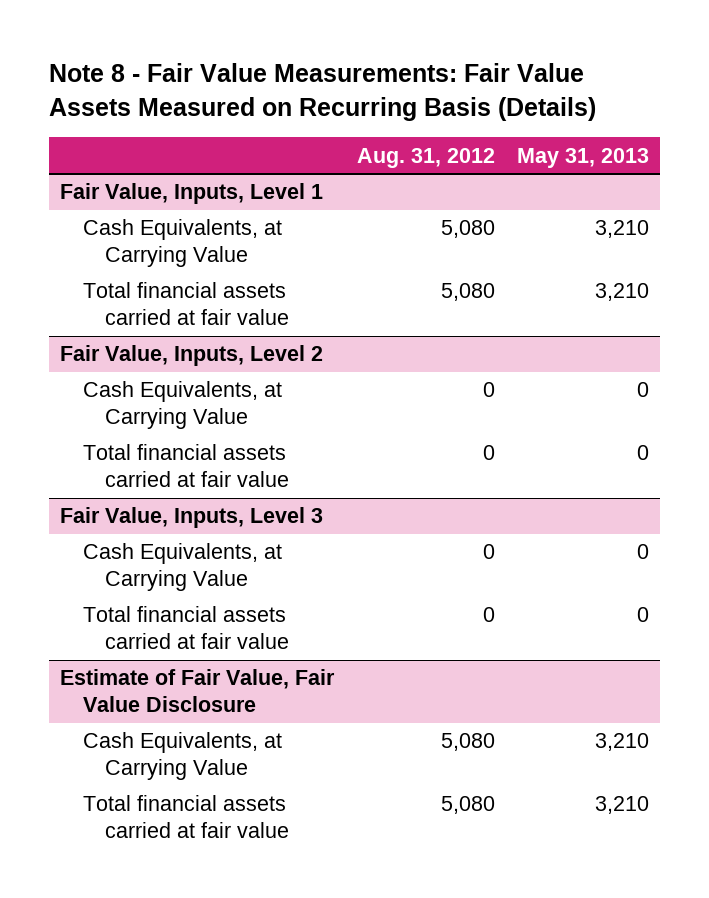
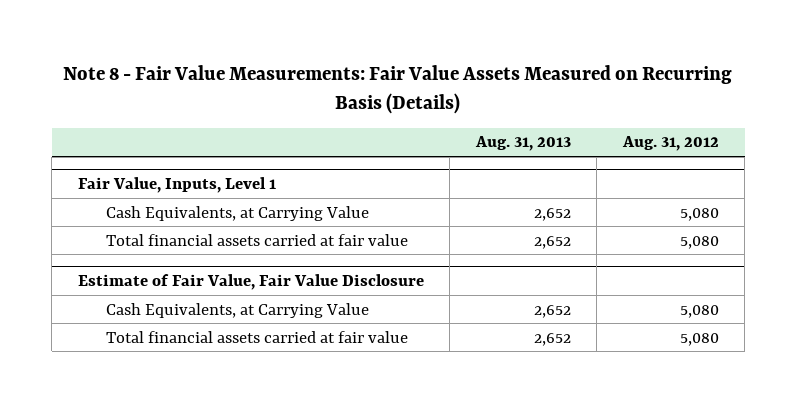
[516,147,649,168] May 31, 2013 -> none
none -> [474,136,571,152] Aug. 31, 2013
[60,345,324,367] Fair Value, Inputs, Level 2 -> none
[82,381,282,429] Cash Equivalents, at Carrying Value -> none
[82,444,290,487] Total financial assets carried at fair value -> none
[60,507,324,529] Fair Value, Inputs, Level 3 -> none
[82,543,282,591] Cash Equivalents, at Carrying Value -> none
[82,606,290,649] Total financial assets carried at fair value -> none

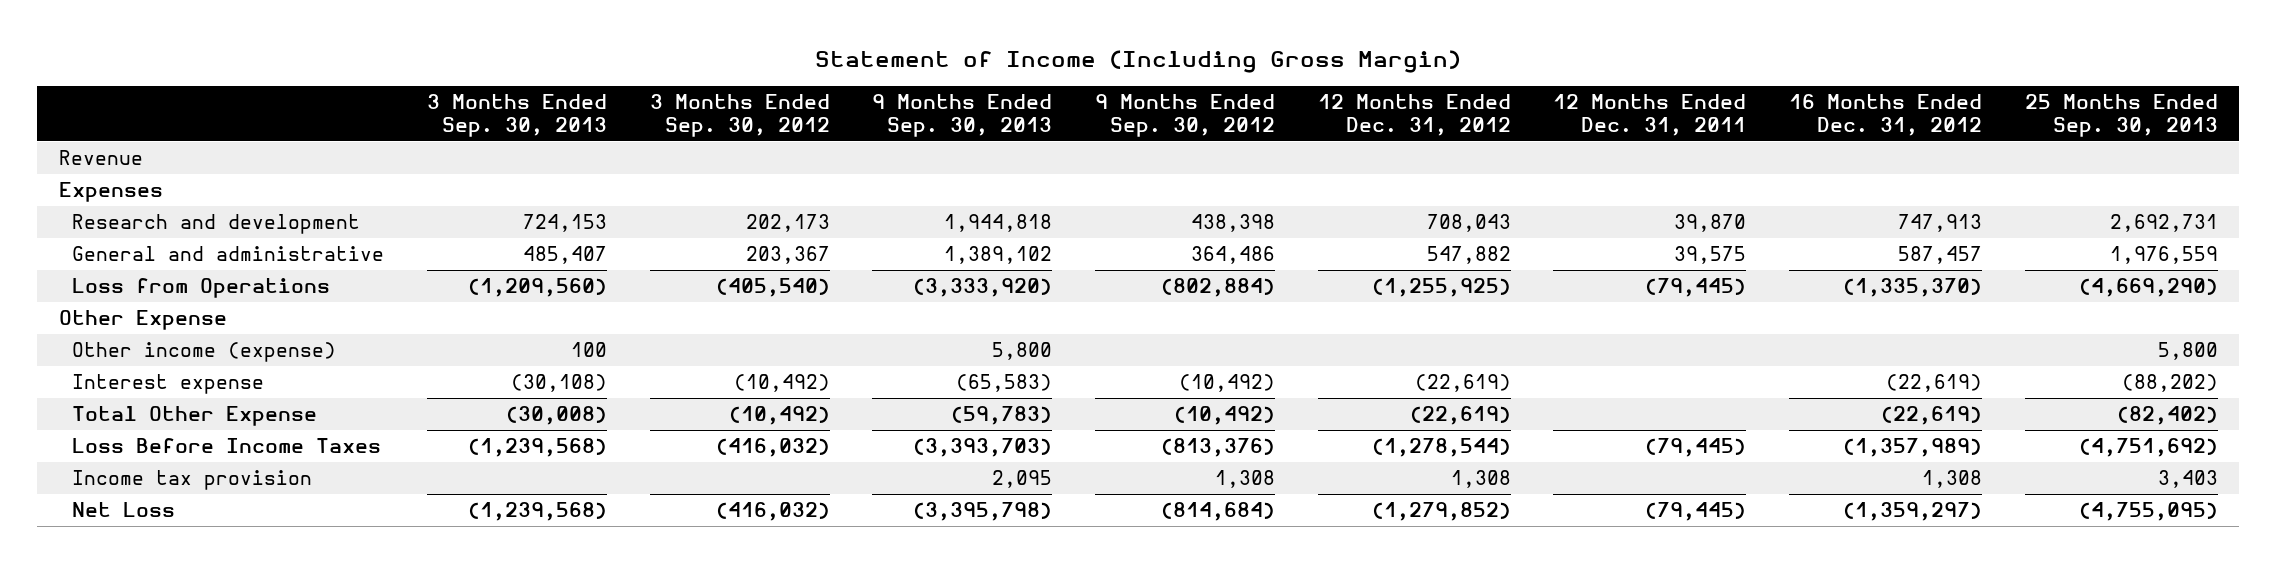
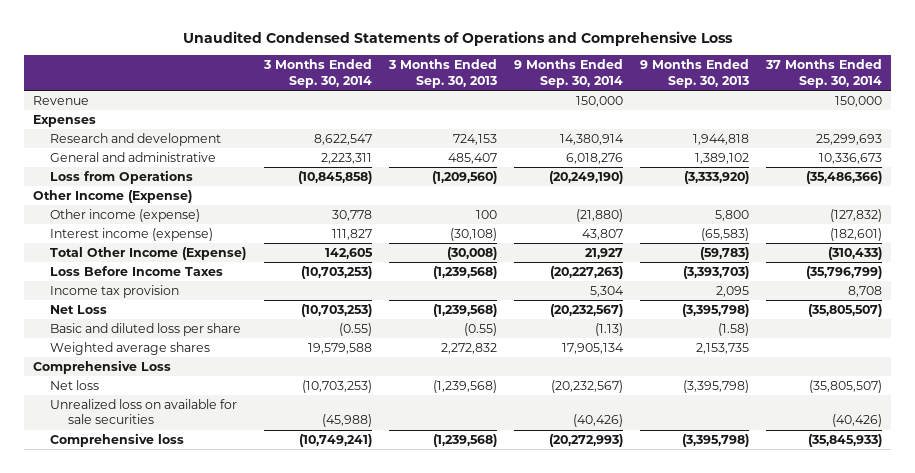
[815,49,1462,73] Statement of Income (Including Gross Margin) -> [182,31,733,47] Unaudited Condensed Statements of Operations and Comprehensive Loss
[649,93,830,137] 3 Months Ended Sep. 30, 2012 -> none
[1094,93,1275,137] 9 Months Ended Sep. 30, 2012 -> none
[1317,93,1511,136] 12 Months Ended Dec. 31, 2012 -> none
[1553,93,1747,136] 12 Months Ended Dec. 31, 2011 -> none
[1789,93,1983,136] 16 Months Ended Dec. 31, 2012 -> none
[2024,93,2218,137] 25 Months Ended Sep. 30, 2013 -> none
none -> [262,59,372,88] 3 Months Ended Sep. 30, 2014
none -> [513,59,623,88] 9 Months Ended Sep. 30, 2014
none -> [765,59,883,88] 37 Months Ended Sep. 30, 2014
[58,310,227,331] Other Expense -> [32,189,192,203] Other Income (Expense)
[72,374,265,395] Interest expense -> [50,227,214,241] Interest income (expense)
[72,406,318,427] Total Other Expense -> [50,246,247,260] Total Other Income (Expense)
none -> [50,322,242,336] Basic and diluted loss per share
none -> [50,341,211,355] Weighted average shares
none -> [32,359,171,374] Comprehensive Loss
none -> [50,379,100,390] Net loss
none -> [50,398,238,425] Unrealized loss on available for sale securities
none -> [50,432,185,447] Comprehensive loss

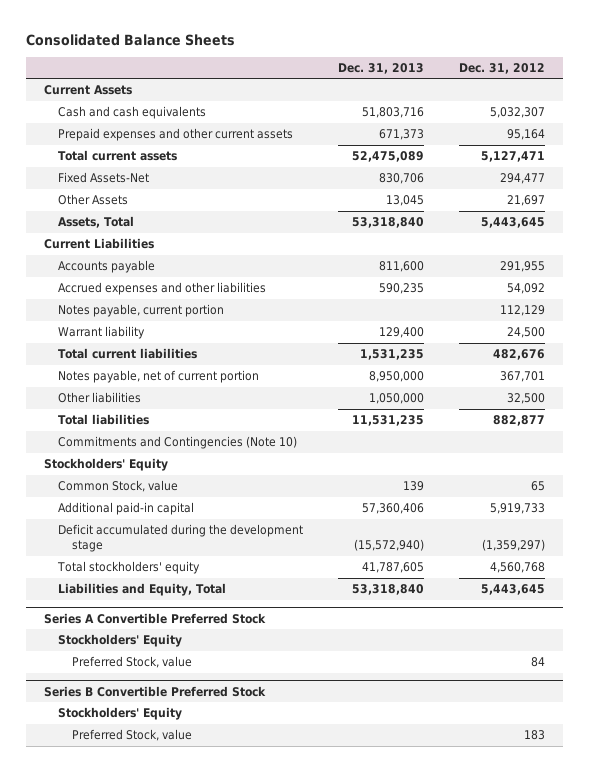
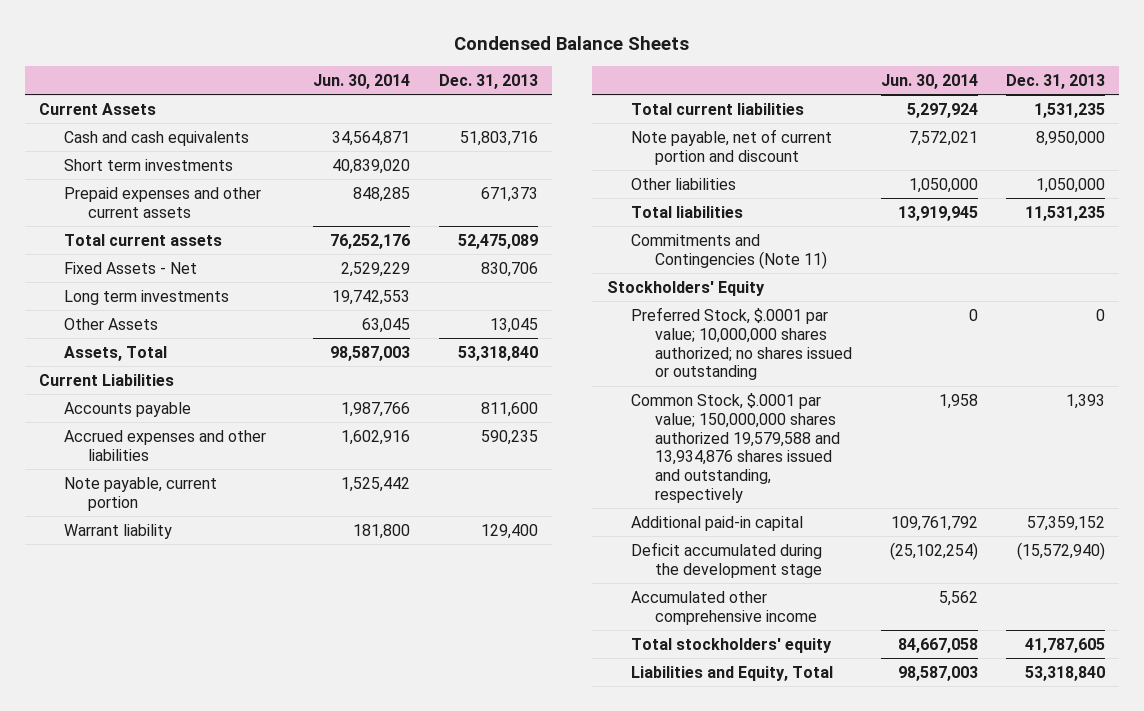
[26,33,236,46] Consolidated Balance Sheets -> [454,35,690,50] Condensed Balance Sheets
[459,62,546,74] Dec. 31, 2012 -> none
none -> [313,73,411,89] Jun. 30, 2014
none -> [63,158,233,171] Short term investments
[58,172,150,184] Fixed Assets-Net -> [63,261,197,274] Fixed Assets - Net
none -> [63,289,229,305] Long term investments
[58,304,225,318] Notes payable, current portion -> [63,476,217,511] Note payable, current portion
[58,370,260,384] Notes payable, net of current portion -> [630,128,832,165] Note payable, net of current portion and discount
[58,436,298,450] Commitments and Contingencies (Note 10) -> [630,233,828,269] Commitments and Contingencies (Note 11)
[58,480,179,493] Common Stock, value -> none
none -> [630,306,853,381] Preferred Stock, $.0001 par value; 10,000,000 shares authorized; no shares issued or outstanding
none -> [630,392,841,504] Common Stock, $.0001 par value; 150,000,000 shares authorized 19,579,588 and 13,934,876 shares issued and outstanding, respectively
[362,503,425,515] 57,360,406 -> [1027,515,1106,531] 57,359,152
none -> [630,590,818,625] Accumulated other comprehensive income
[43,612,266,624] Series A Convertible Preferred Stock -> none
[58,634,183,648] Stockholders' Equity -> none
[72,656,193,669] Preferred Stock, value -> none
[43,685,266,697] Series B Convertible Preferred Stock -> none
[58,707,183,721] Stockholders' Equity -> none
[72,729,193,742] Preferred Stock, value -> none

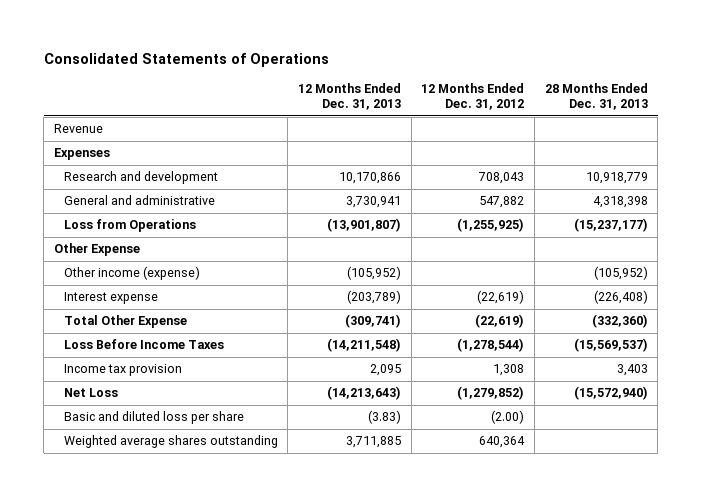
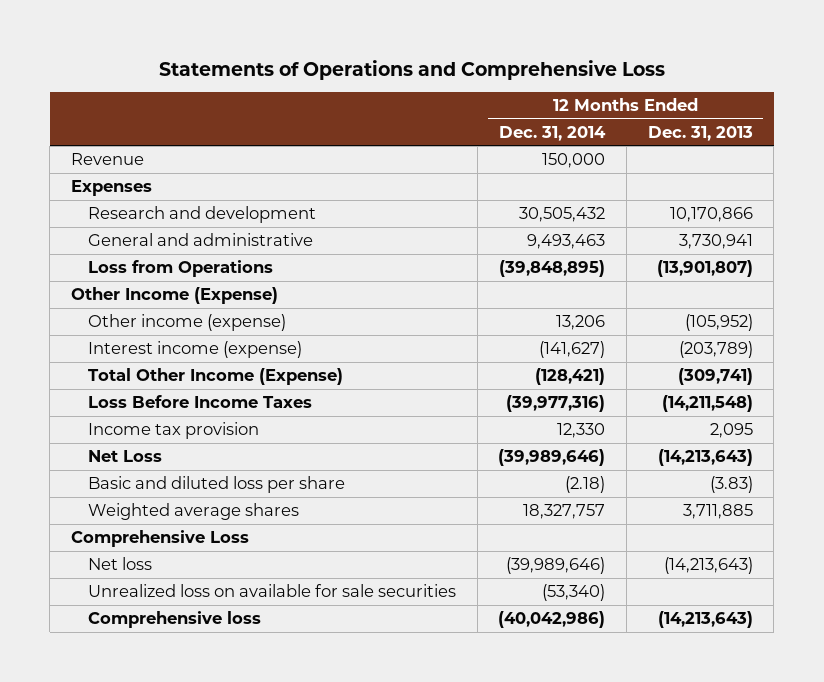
[43,52,329,67] Consolidated Statements of Operations -> [158,59,665,80] Statements of Operations and Comprehensive Loss
[421,82,525,111] 12 Months Ended Dec. 31, 2012 -> none
[544,82,648,111] 28 Months Ended Dec. 31, 2013 -> none
none -> [499,125,607,141] Dec. 31, 2014
[54,243,141,257] Other Expense -> [71,287,279,305] Other Income (Expense)
[63,292,158,305] Interest expense -> [88,341,303,359] Interest income (expense)
[63,315,187,329] Total Other Expense -> [88,368,344,386] Total Other Income (Expense)
[63,435,278,449] Weighted average shares outstanding -> [88,503,300,521] Weighted average shares
none -> [71,530,250,548] Comprehensive Loss
none -> [88,557,153,571] Net loss
none -> [88,584,457,598] Unrealized loss on available for sale securities
none -> [88,611,262,629] Comprehensive loss

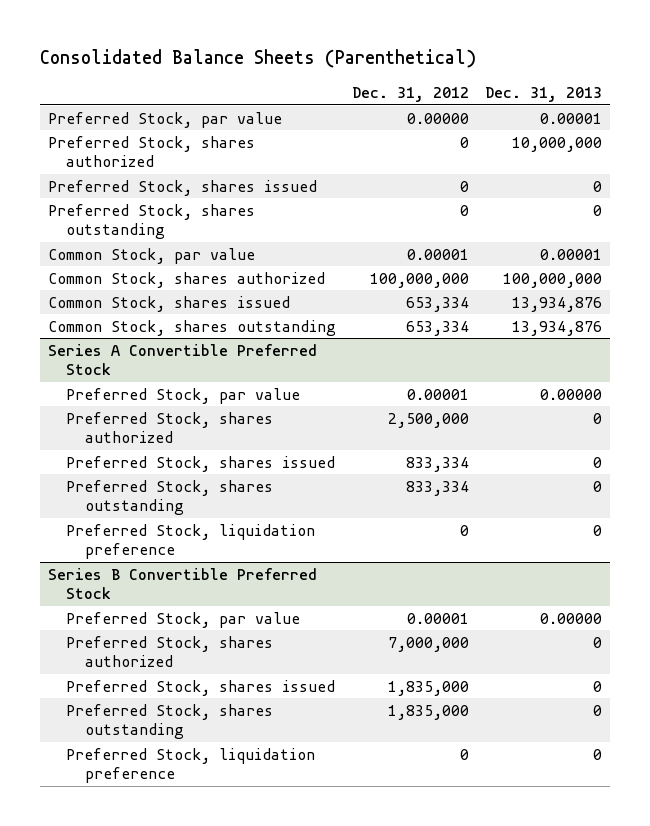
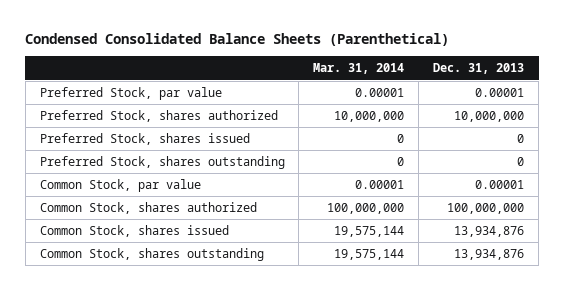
[39,49,476,69] Consolidated Balance Sheets (Parenthetical) -> [25,32,450,46] Condensed Consolidated Balance Sheets (Parenthetical)
[351,87,469,103] Dec. 31, 2012 -> none
none -> [313,63,405,75] Mar. 31, 2014
[47,343,317,376] Series A Convertible Preferred Stock -> none
[66,387,301,404] Preferred Stock, par value -> none
[66,411,274,444] Preferred Stock, shares authorized -> none
[66,455,336,472] Preferred Stock, shares issued -> none
[66,479,274,516] Preferred Stock, shares outstanding -> none
[66,523,316,560] Preferred Stock, liquidation preference -> none
[47,567,317,600] Series B Convertible Preferred Stock -> none
[66,611,301,628] Preferred Stock, par value -> none
[66,635,274,668] Preferred Stock, shares authorized -> none
[66,679,336,696] Preferred Stock, shares issued -> none
[66,703,274,740] Preferred Stock, shares outstanding -> none
[66,747,316,784] Preferred Stock, liquidation preference -> none

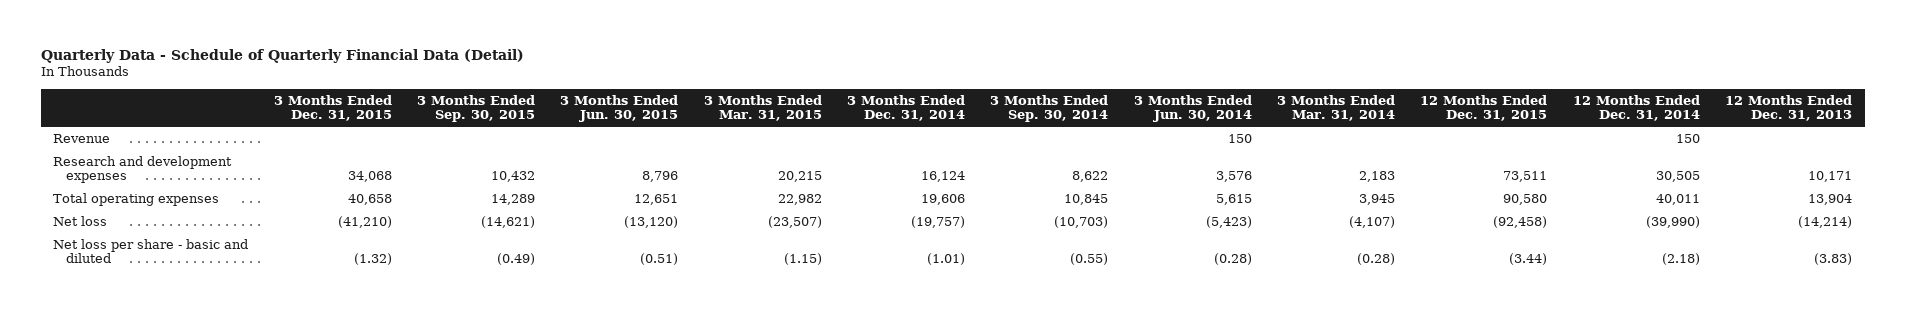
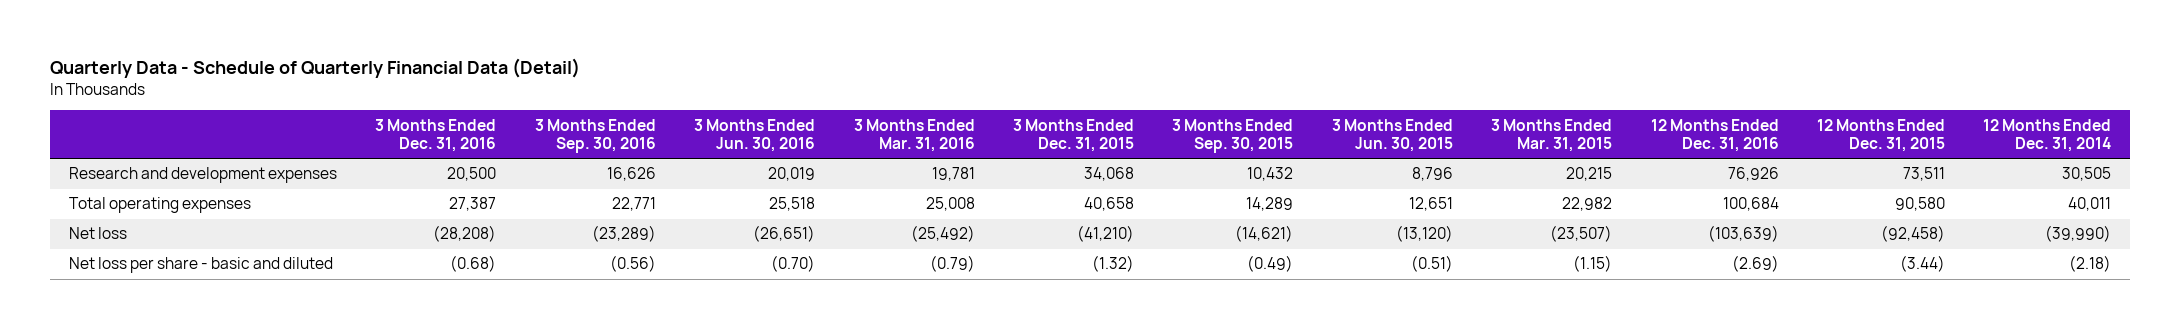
[846,94,965,121] 3 Months Ended Dec. 31, 2014 -> none
[990,94,1109,122] 3 Months Ended Sep. 30, 2014 -> none
[1133,94,1252,122] 3 Months Ended Jun. 30, 2014 -> none
[1276,94,1395,121] 3 Months Ended Mar. 31, 2014 -> none
[1724,94,1852,121] 12 Months Ended Dec. 31, 2013 -> none
none -> [375,118,497,153] 3 Months Ended Dec. 31, 2016
none -> [534,118,656,154] 3 Months Ended Sep. 30, 2016
none -> [694,118,816,153] 3 Months Ended Jun. 30, 2016
none -> [853,118,975,153] 3 Months Ended Mar. 31, 2016
none -> [1650,118,1779,153] 12 Months Ended Dec. 31, 2016
[53,134,111,144] Revenue -> none

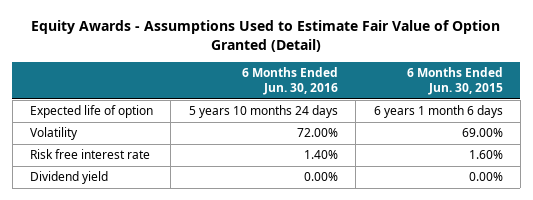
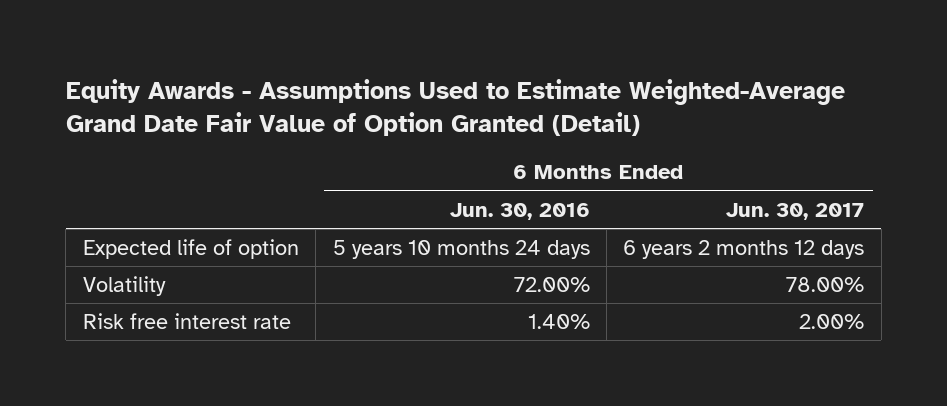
[31,19,501,52] Equity Awards - Assumptions Used to Estimate Fair Value of Option Granted (Detail) -> [65,78,845,136] Equity Awards - Assumptions Used to Estimate Weighted-Average Grand Date Fair Value of Option Granted (Detail)
[406,66,503,96] 6 Months Ended Jun. 30, 2015 -> none
none -> [726,202,865,220] Jun. 30, 2017
[30,171,109,185] Dividend yield -> none

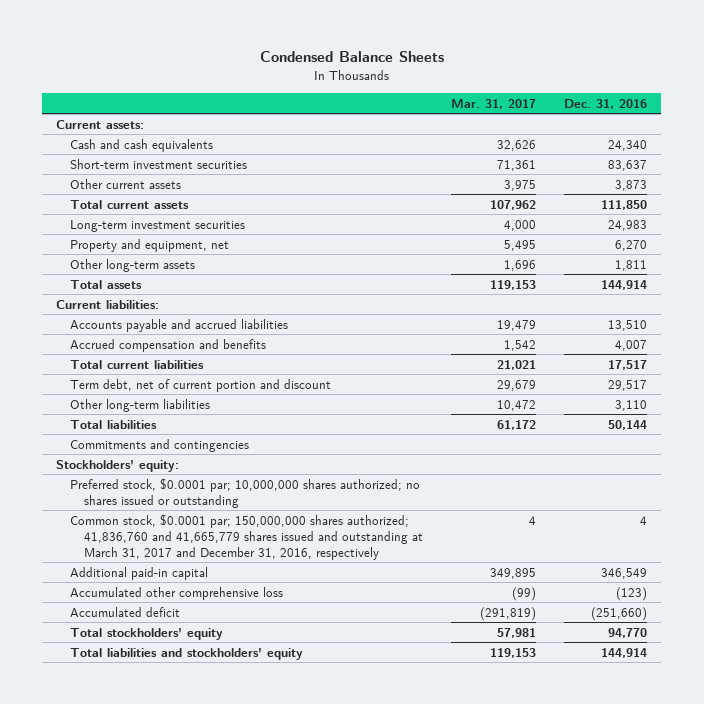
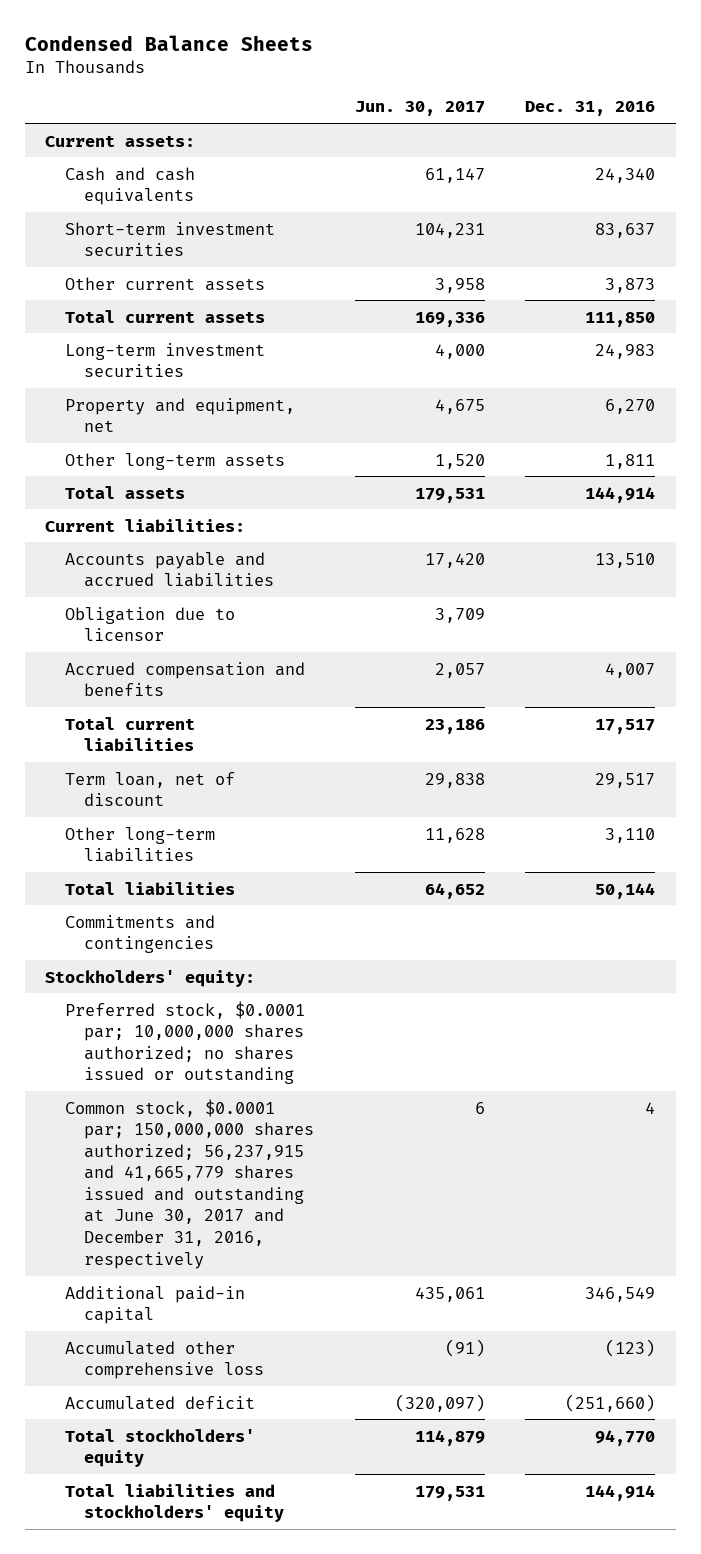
[450,98,536,109] Mar. 31, 2017 -> none
none -> [354,101,485,117] Jun. 30, 2017
none -> [64,606,235,642] Obligation due to licensor
[70,378,332,392] Term debt, net of current portion and discount -> [64,771,235,807] Term loan, net of discount
[70,513,423,560] Common stock, $0.0001 par; 150,000,000 shares authorized; 41,836,760 and 41,665,779 shares issued and outstanding at March 31, 2017 and December 31, 2016, respectively -> [64,1098,315,1269] Common stock, $0.0001 par; 150,000,000 shares authorized; 56,237,915 and 41,665,779 shares issued and outstanding at June 30, 2017 and December 31, 2016, respectively

